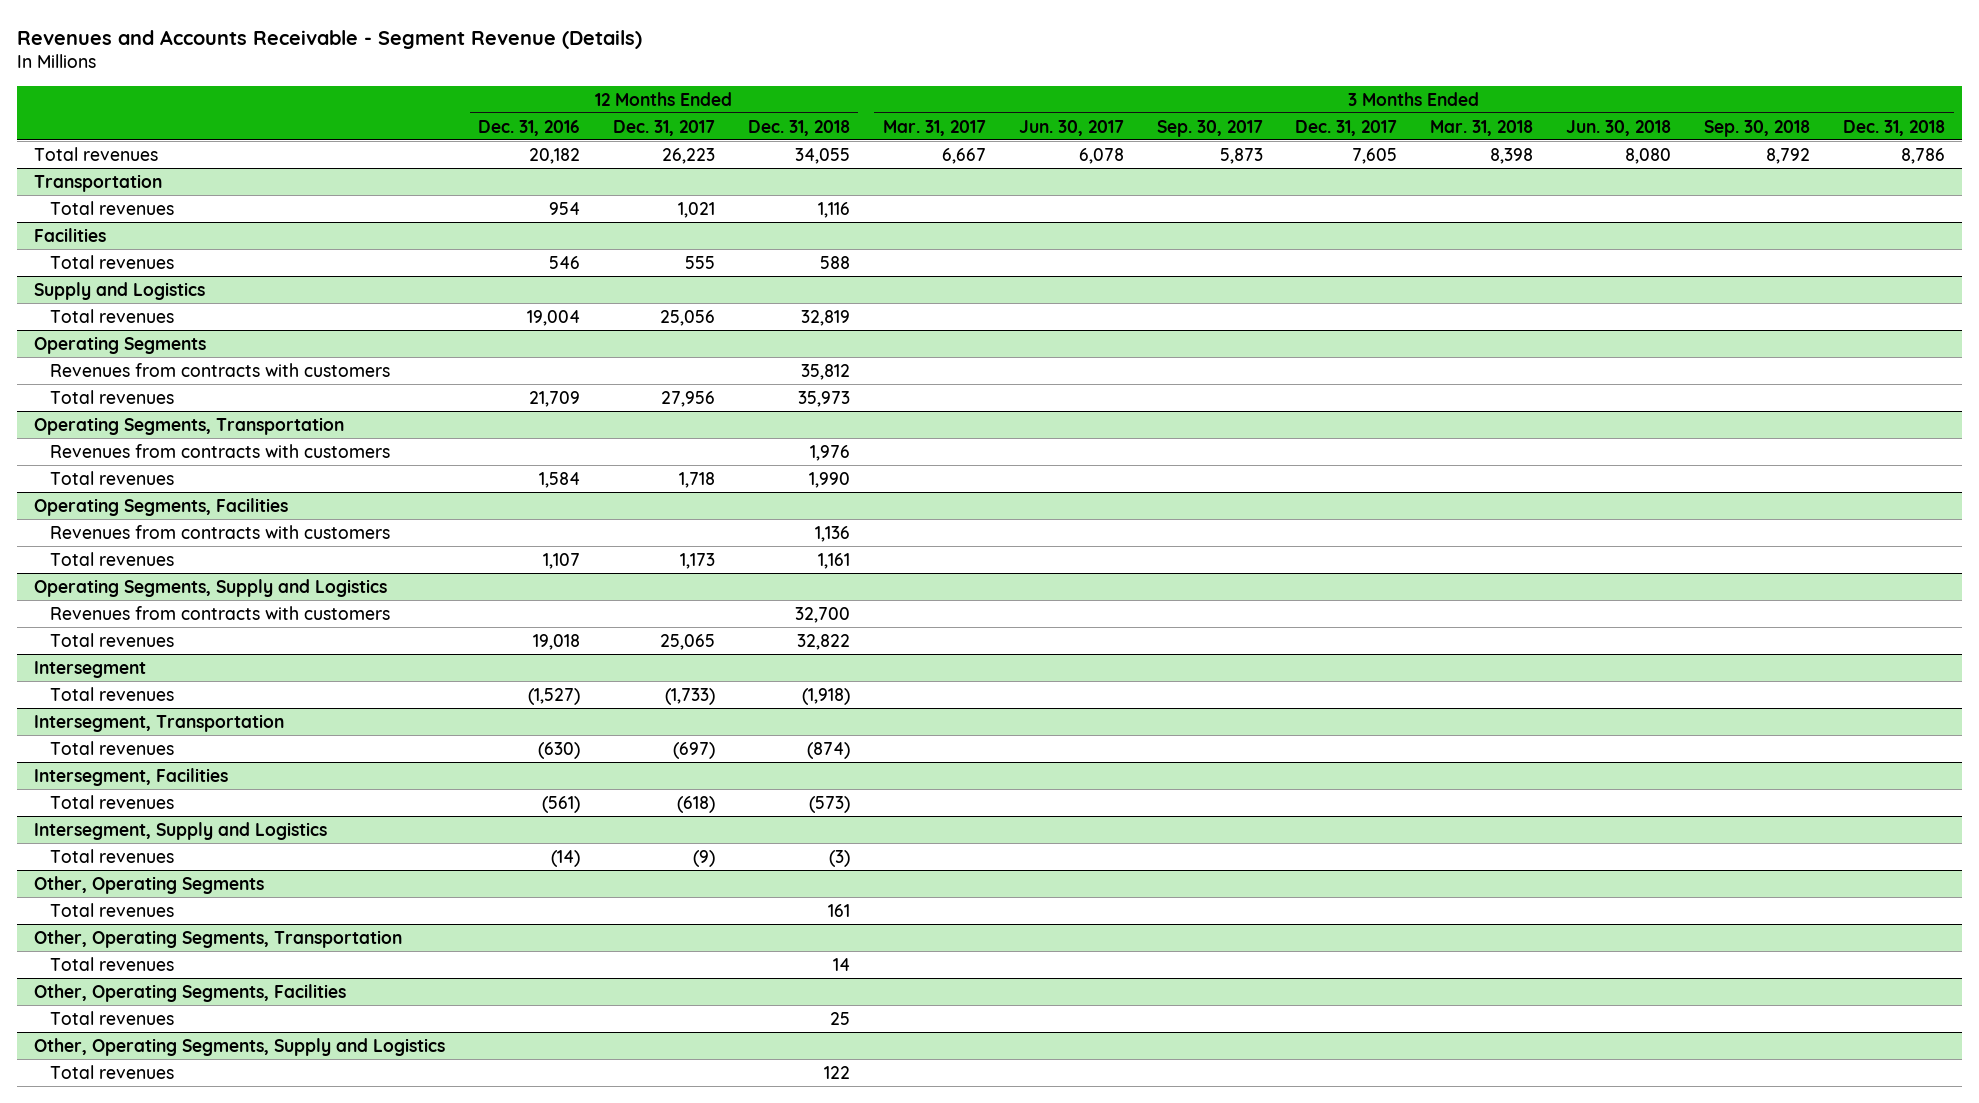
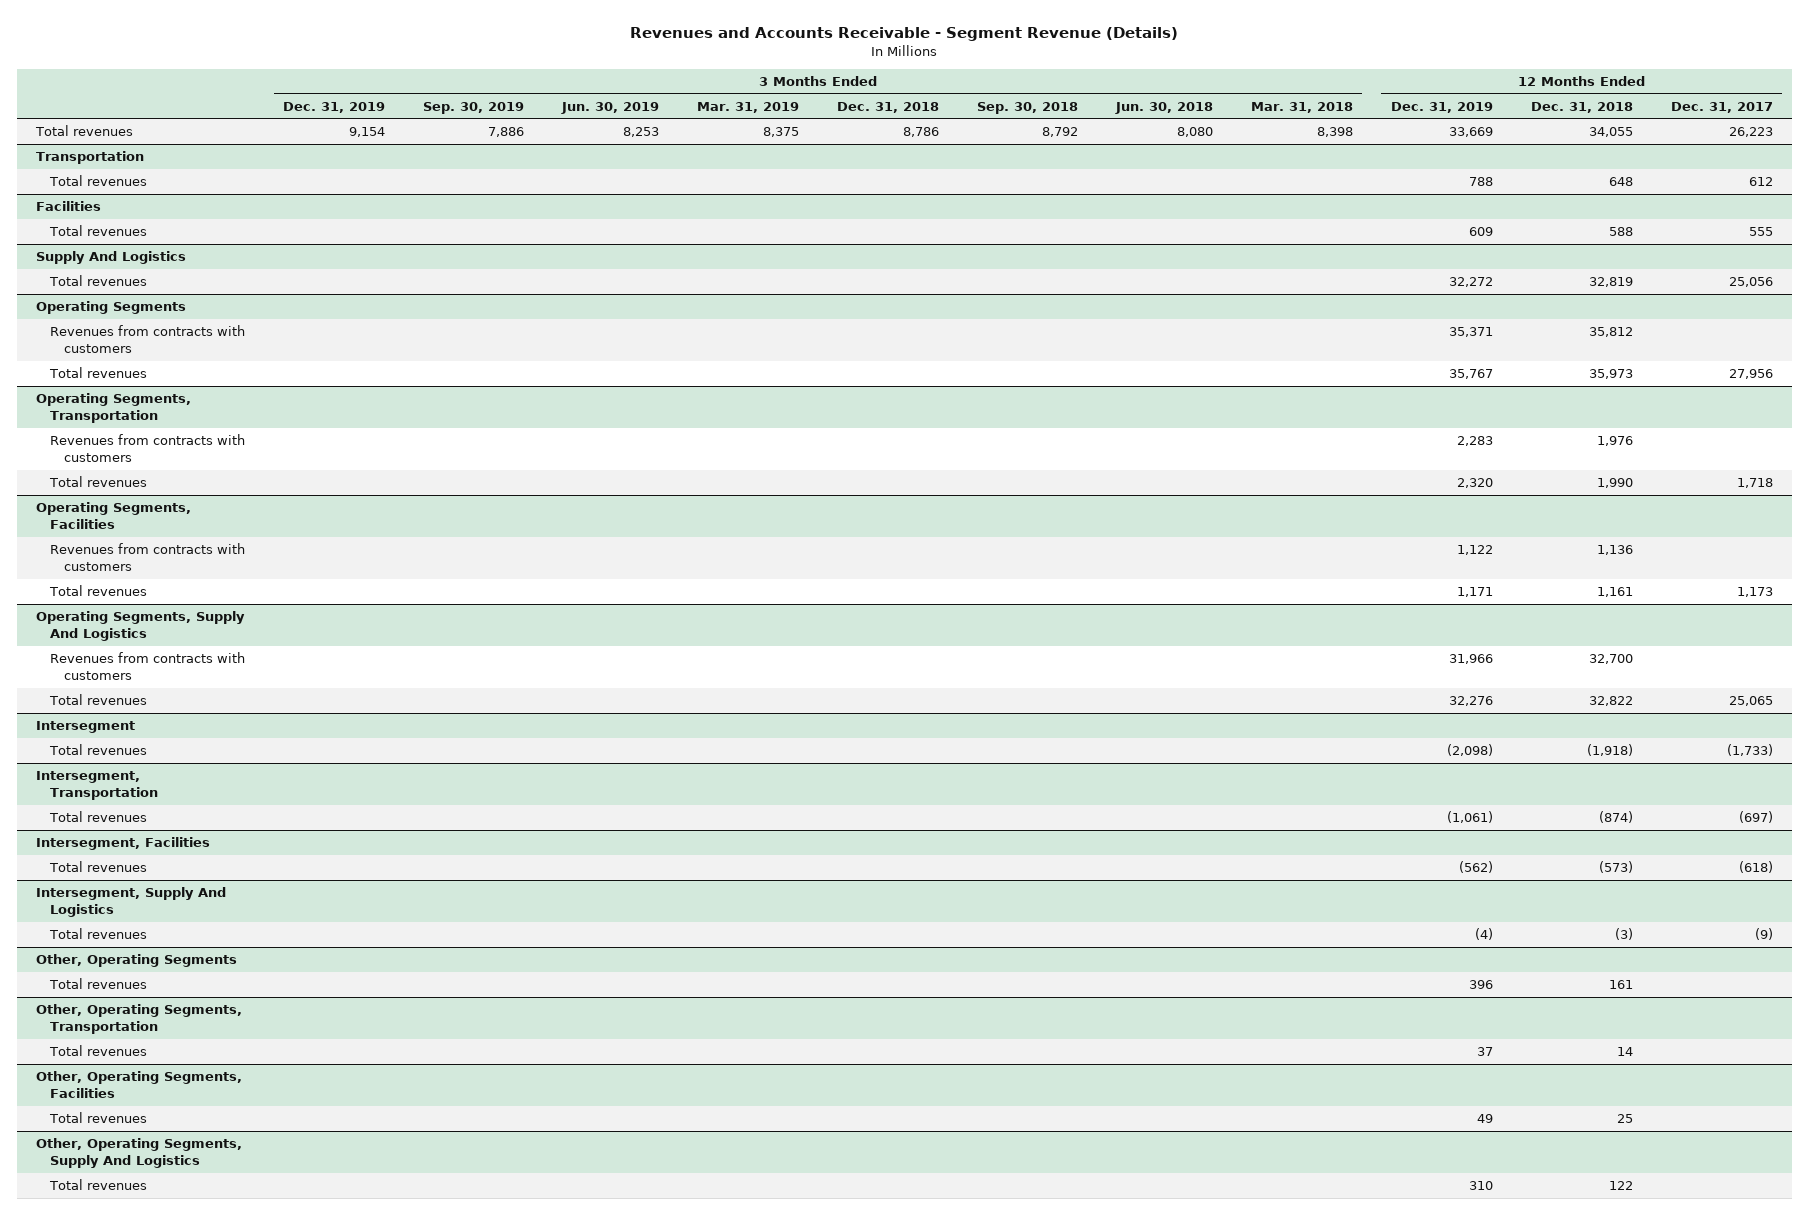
[477,119,580,136] Dec. 31, 2016 -> none
[882,119,986,136] Mar. 31, 2017 -> none
[1018,119,1124,136] Jun. 30, 2017 -> none
[1156,119,1263,137] Sep. 30, 2017 -> none
[1295,119,1398,136] Dec. 31, 2017 -> none
none -> [283,101,386,113] Dec. 31, 2019
none -> [423,101,525,114] Sep. 30, 2019
none -> [560,101,659,114] Jun. 30, 2019
none -> [696,101,799,113] Mar. 31, 2019
none -> [1390,101,1493,113] Dec. 31, 2019
[677,201,715,218] 1,021 -> [1748,177,1773,187] 612
[817,201,850,218] 1,116 -> [1608,177,1633,187] 648
[33,281,205,300] Supply and Logistics -> [36,251,187,265] Supply And Logistics
[33,578,387,597] Operating Segments, Supply and Logistics -> [36,611,246,642] Operating Segments, Supply And Logistics
[33,821,327,840] Intersegment, Supply and Logistics -> [36,887,227,918] Intersegment, Supply And Logistics
[33,1037,445,1056] Other, Operating Segments, Supply and Logistics -> [36,1138,243,1169] Other, Operating Segments, Supply And Logistics

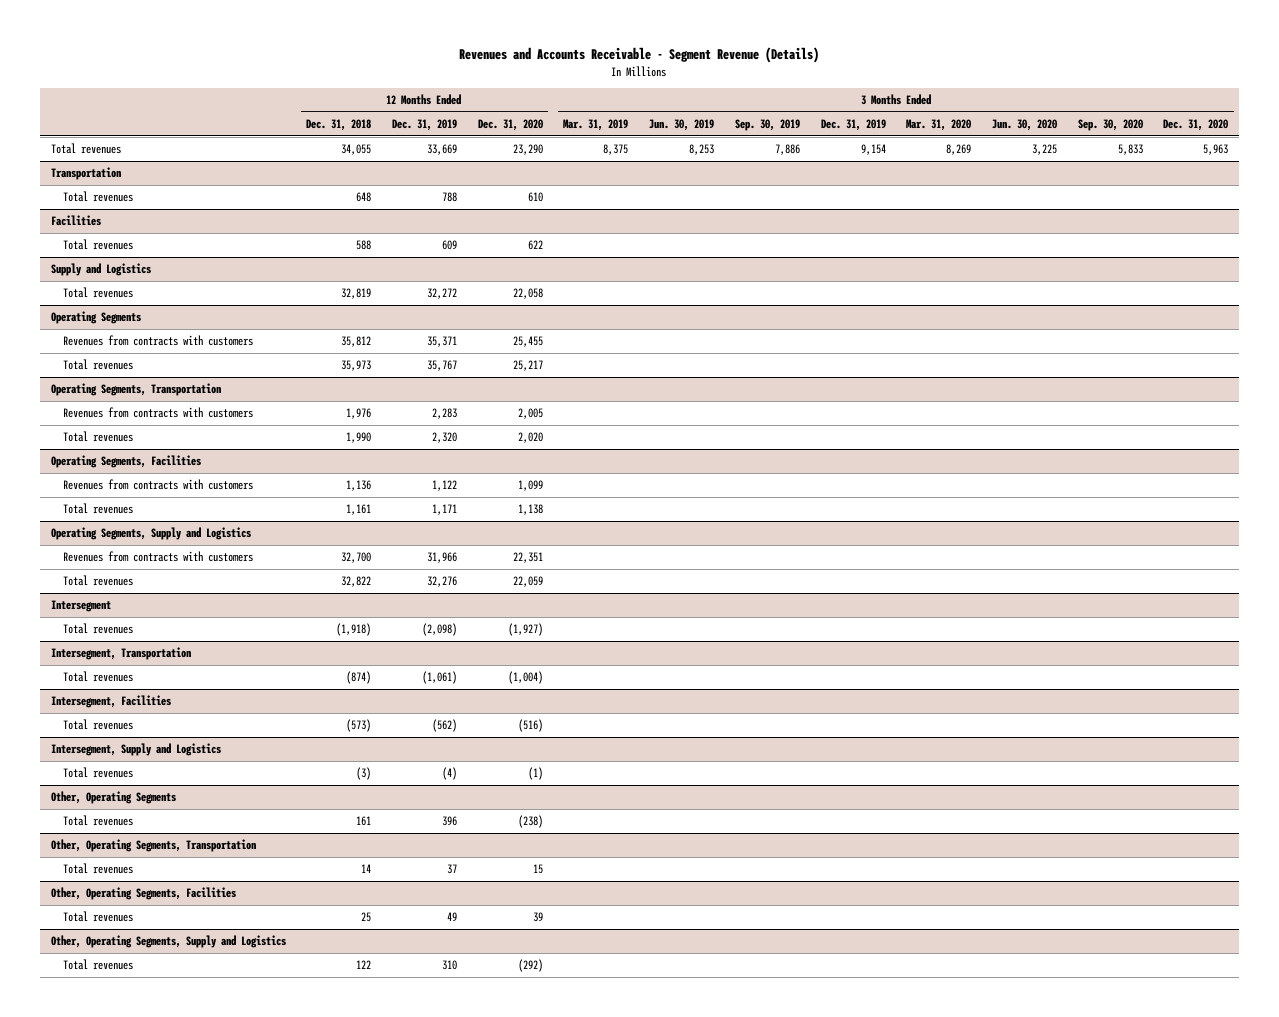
[836,101,939,113] Dec. 31, 2018 -> none
[976,101,1078,114] Sep. 30, 2018 -> none
[1114,101,1213,114] Jun. 30, 2018 -> none
[1250,101,1353,113] Mar. 31, 2018 -> none
[1670,101,1773,113] Dec. 31, 2017 -> none
none -> [477,119,543,132] Dec. 31, 2020
none -> [906,119,972,132] Mar. 31, 2020
none -> [991,119,1057,132] Jun. 30, 2020
none -> [1077,119,1143,132] Sep. 30, 2020
none -> [1163,119,1229,132] Dec. 31, 2020
[36,251,187,265] Supply And Logistics -> [50,263,151,277] Supply and Logistics
[36,611,246,642] Operating Segments, Supply And Logistics -> [50,527,251,541] Operating Segments, Supply and Logistics
[36,887,227,918] Intersegment, Supply And Logistics -> [50,743,221,757] Intersegment, Supply and Logistics
[36,1138,243,1169] Other, Operating Segments, Supply And Logistics -> [50,935,286,949] Other, Operating Segments, Supply and Logistics

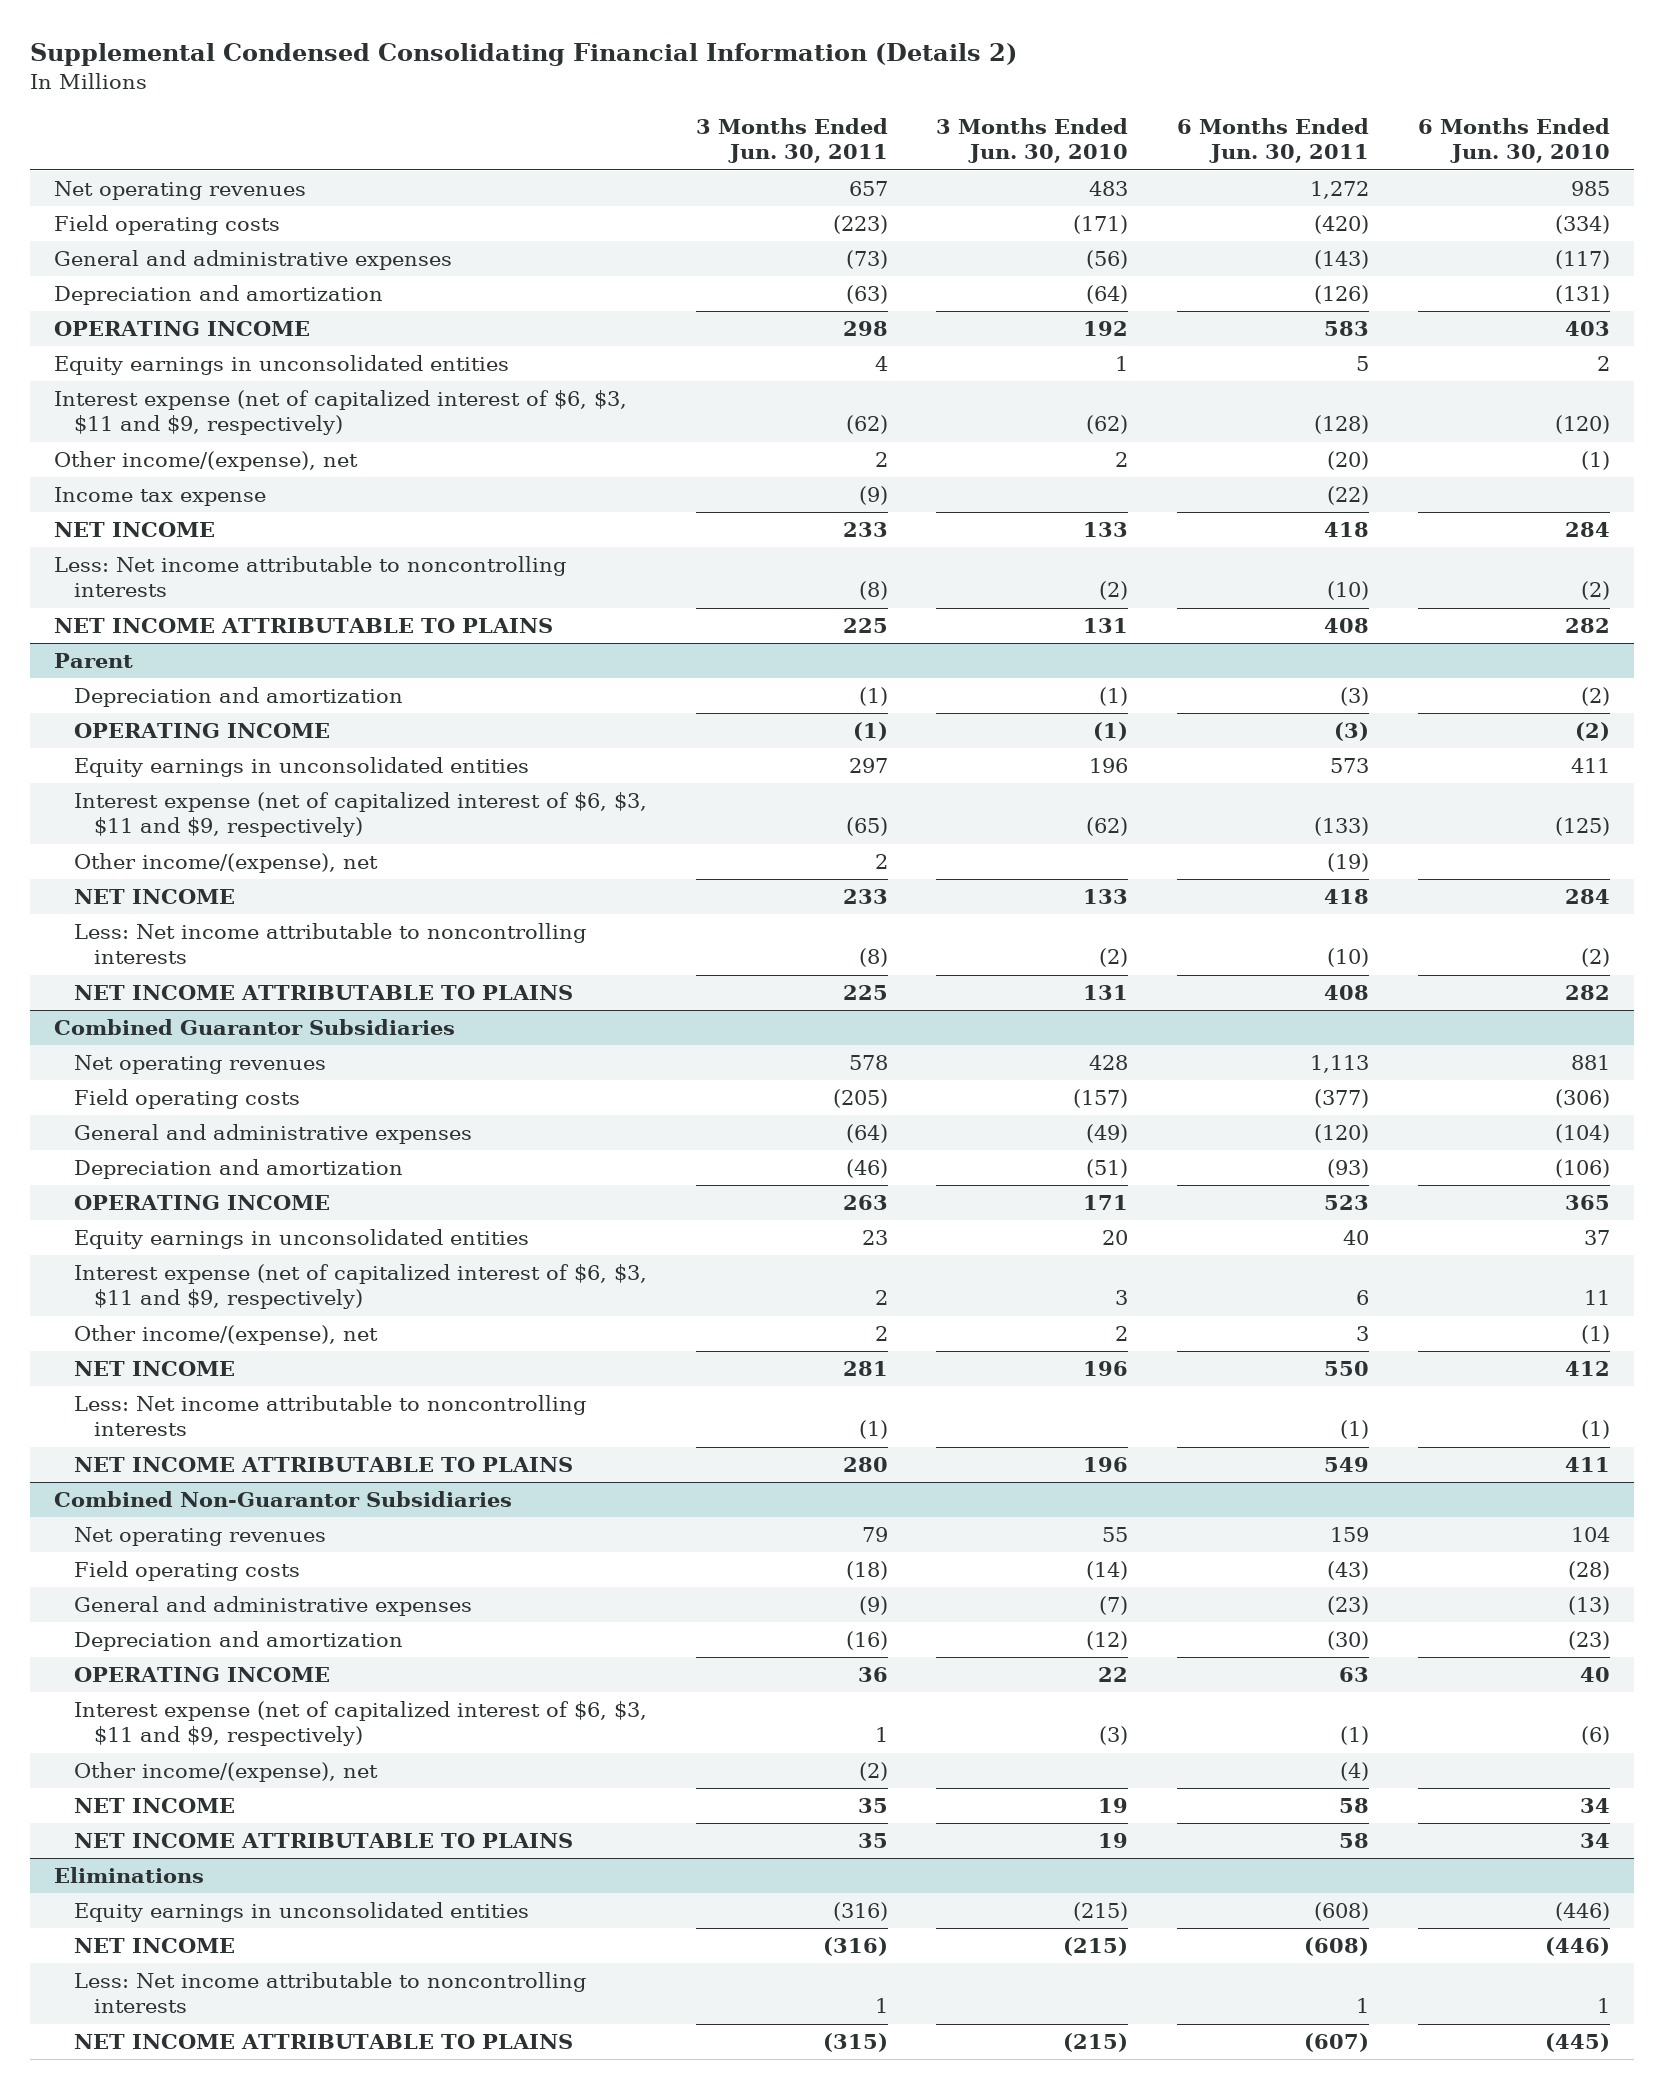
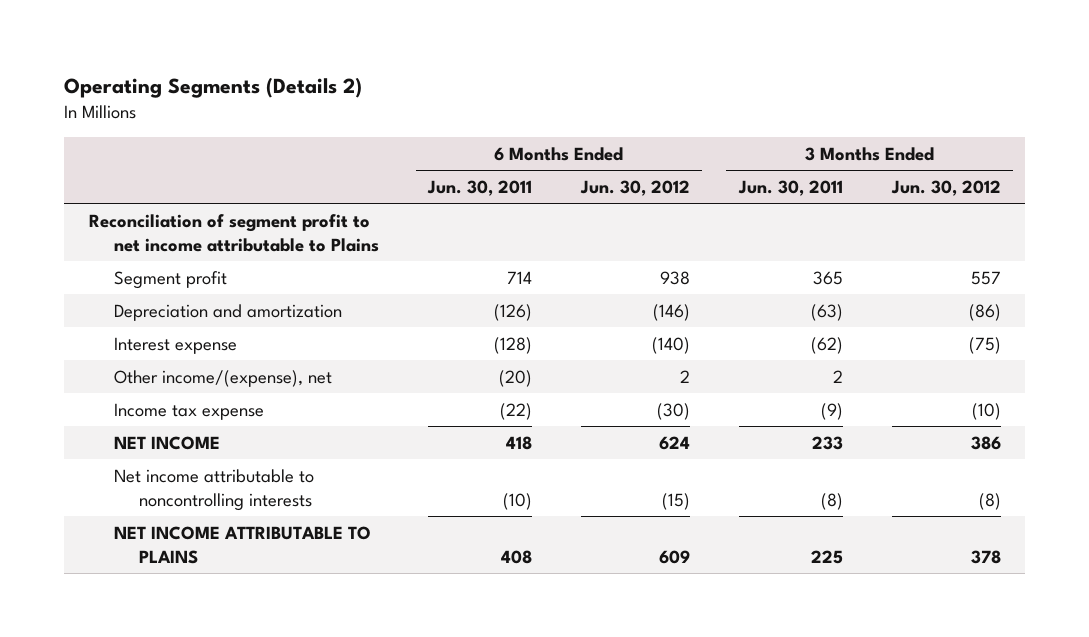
[29,43,1017,67] Supplemental Condensed Consolidating Financial Information (Details 2) -> [64,77,363,99] Operating Segments (Details 2)
[936,118,1129,164] 3 Months Ended Jun. 30, 2010 -> none
[1417,118,1610,164] 6 Months Ended Jun. 30, 2010 -> none
none -> [579,179,690,196] Jun. 30, 2012
none -> [890,179,1001,196] Jun. 30, 2012
[54,181,307,201] Net operating revenues -> none
[54,215,281,236] Field operating costs -> none
[54,250,453,271] General and administrative expenses -> none
none -> [88,213,379,252] Reconciliation of segment profit to net income attributable to Plains
none -> [113,270,227,289] Segment profit
[54,321,311,337] OPERATING INCOME -> none
[54,355,510,376] Equity earnings in unconsolidated entities -> none
[54,390,628,436] Interest expense (net of capitalized interest of $6, $3, $11 and $9, respectively) -> [113,336,237,354] Interest expense
[54,618,554,634] NET INCOME ATTRIBUTABLE TO PLAINS -> none
[54,653,134,669] Parent -> none
[74,687,404,708] Depreciation and amortization -> none
[74,723,331,739] OPERATING INCOME -> none
[74,757,530,778] Equity earnings in unconsolidated entities -> none
[74,792,648,838] Interest expense (net of capitalized interest of $6, $3, $11 and $9, respectively) -> none
[74,853,379,874] Other income/(expense), net -> none
[74,889,236,905] NET INCOME -> none
[74,923,587,965] Less: Net income attributable to noncontrolling interests -> none
[54,556,567,598] Less: Net income attributable to noncontrolling interests -> [113,468,314,511] Net income attributable to noncontrolling interests
[54,1019,456,1036] Combined Guarantor Subsidiaries -> none
[74,1055,327,1075] Net operating revenues -> none
[74,1089,301,1110] Field operating costs -> none
[74,1124,473,1145] General and administrative expenses -> none
[74,1159,404,1180] Depreciation and amortization -> none
[74,1195,331,1211] OPERATING INCOME -> none
[74,1229,530,1250] Equity earnings in unconsolidated entities -> none
[74,1264,648,1310] Interest expense (net of capitalized interest of $6, $3, $11 and $9, respectively) -> none
[74,1325,379,1346] Other income/(expense), net -> none
[74,1361,236,1377] NET INCOME -> none
[74,1395,587,1437] Less: Net income attributable to noncontrolling interests -> none
[74,1457,574,1473] NET INCOME ATTRIBUTABLE TO PLAINS -> none
[54,1491,513,1508] Combined Non-Guarantor Subsidiaries -> none
[74,1527,327,1547] Net operating revenues -> none
[74,1561,301,1582] Field operating costs -> none
[74,1596,473,1617] General and administrative expenses -> none
[74,1631,404,1652] Depreciation and amortization -> none
[74,1667,331,1683] OPERATING INCOME -> none
[74,1701,648,1747] Interest expense (net of capitalized interest of $6, $3, $11 and $9, respectively) -> none
[74,1762,379,1783] Other income/(expense), net -> none
[74,1798,236,1814] NET INCOME -> none
[74,1833,574,1849] NET INCOME ATTRIBUTABLE TO PLAINS -> none
[54,1867,205,1884] Eliminations -> none
[74,1902,530,1923] Equity earnings in unconsolidated entities -> none
[74,1938,236,1954] NET INCOME -> none
[74,1972,587,2014] Less: Net income attributable to noncontrolling interests -> none
[74,2034,574,2050] NET INCOME ATTRIBUTABLE TO PLAINS -> none

